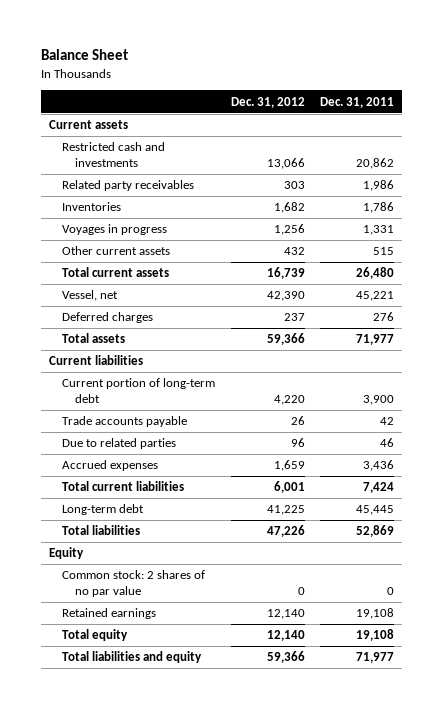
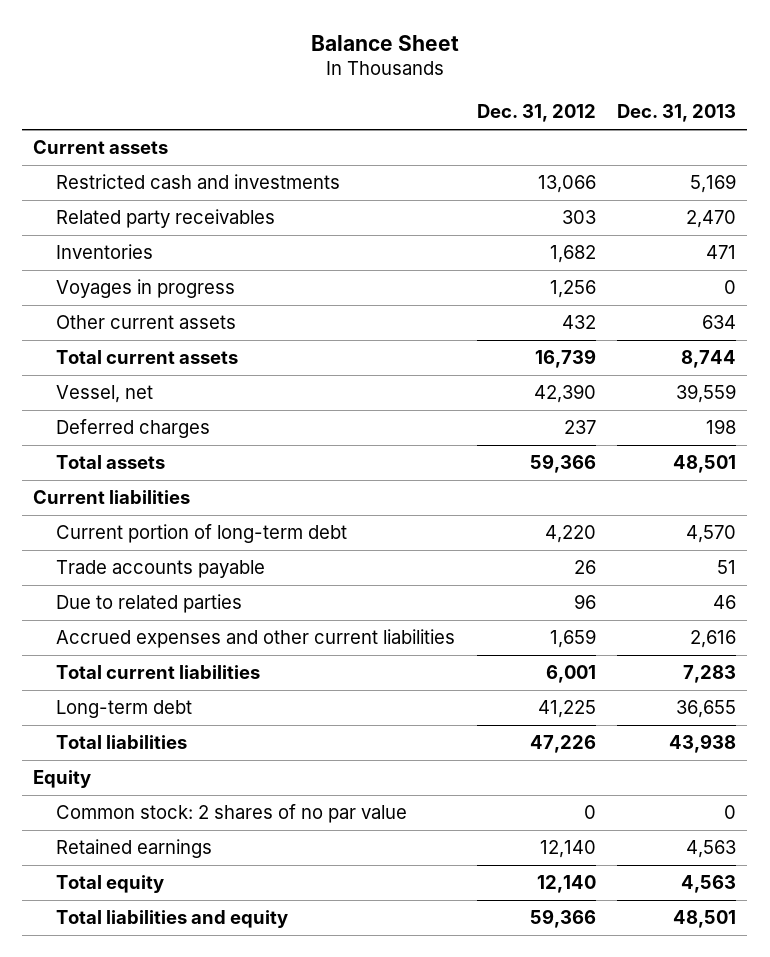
[320,96,395,108] Dec. 31, 2011 -> none
none -> [617,104,737,123] Dec. 31, 2013
[61,460,158,472] Accrued expenses -> [55,629,455,649] Accrued expenses and other current liabilities

